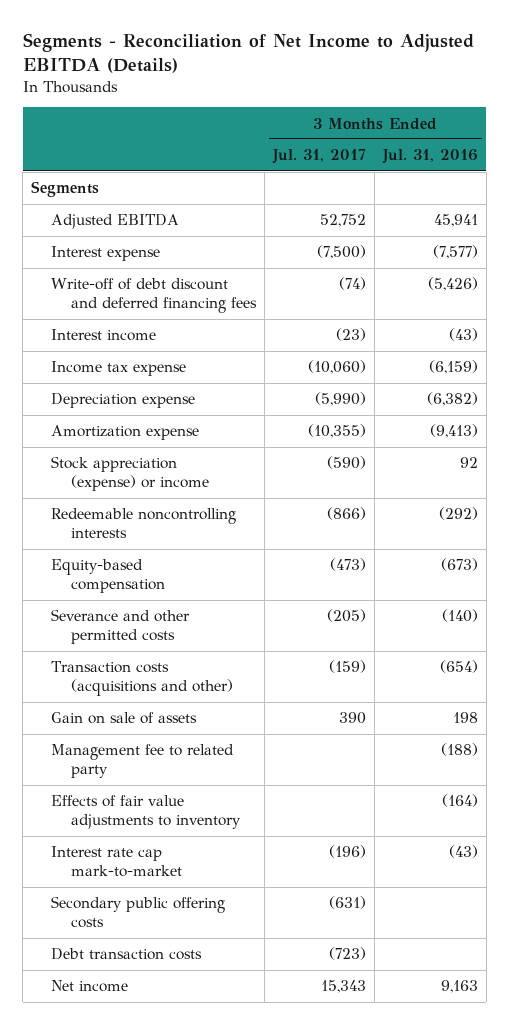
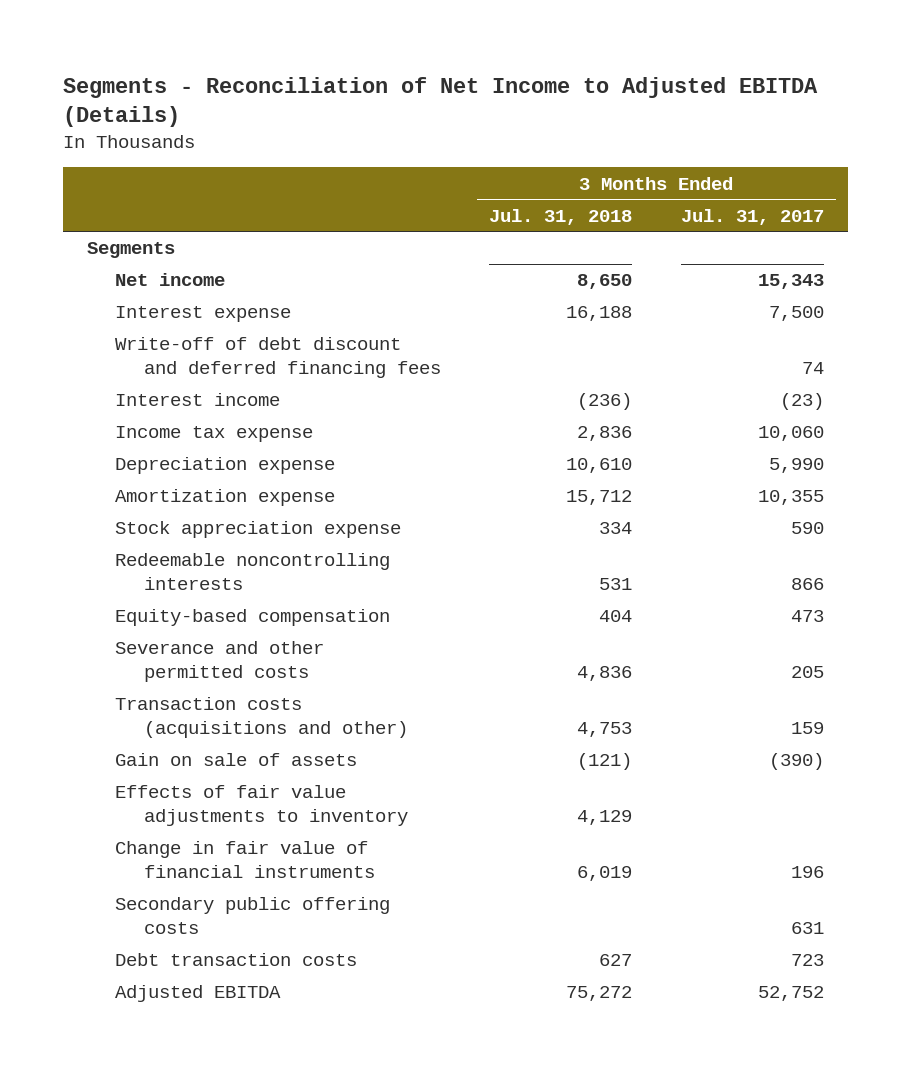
[381,149,478,165] Jul. 31, 2016 -> none
none -> [489,208,633,225] Jul. 31, 2018
[50,980,128,993] Net income -> [115,273,226,287] Net income
[316,245,366,260] (7,500) -> [768,306,824,322] 7,500
[338,277,366,291] (74) -> [801,362,824,375] 74
[50,744,234,779] Management fee to related party -> none
[307,360,366,375] (10,060) -> [757,426,824,442] 10,060
[314,392,366,407] (5,990) -> [768,458,824,474] 5,990
[307,424,366,439] (10,355) -> [757,490,824,506] 10,355
[50,456,209,492] Stock appreciation (expense) or income -> [115,521,402,539] Stock appreciation expense
[326,456,366,470] (590) -> [790,522,824,535] 590
[326,507,366,521] (866) -> [790,578,824,591] 866
[329,558,366,572] (473) -> [790,610,824,623] 473
[326,609,366,623] (205) -> [790,666,824,679] 205
[328,660,366,674] (159) -> [790,722,824,735] 159
[338,712,366,725] 390 -> [768,753,824,771] (390)
[50,846,182,878] Interest rate cap mark-to-market -> none
none -> [115,841,375,879] Change in fair value of financial instruments
[328,896,366,910] (631) -> [790,922,824,935] 631
[328,947,366,961] (723) -> [790,954,824,967] 723
[50,214,179,230] Adjusted EBITDA -> [115,985,282,1003] Adjusted EBITDA

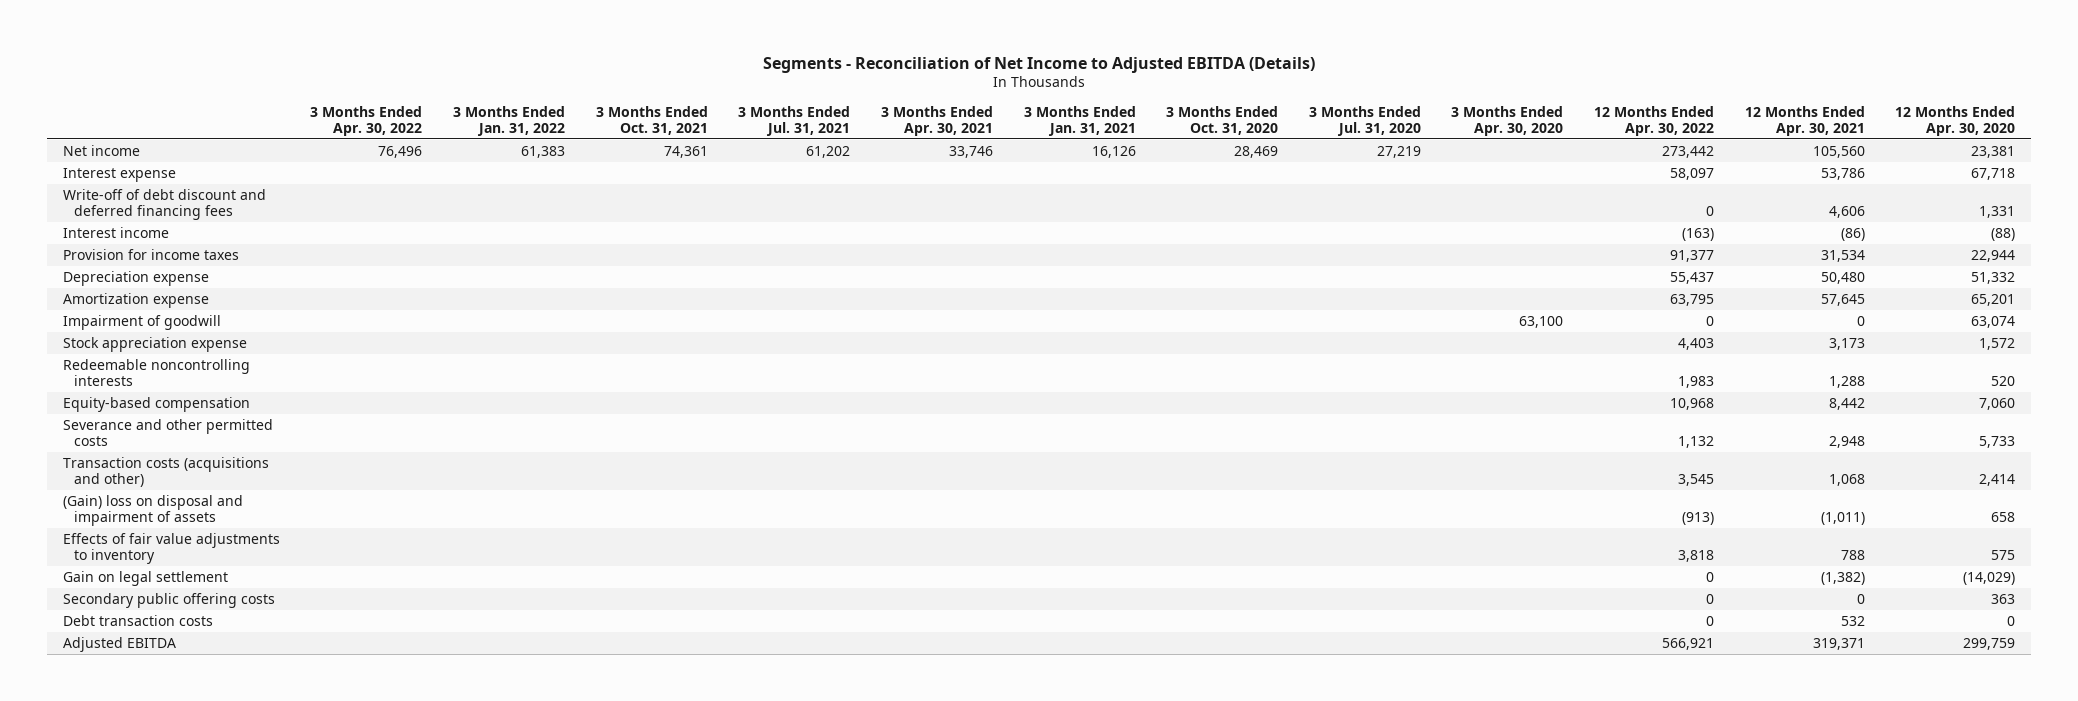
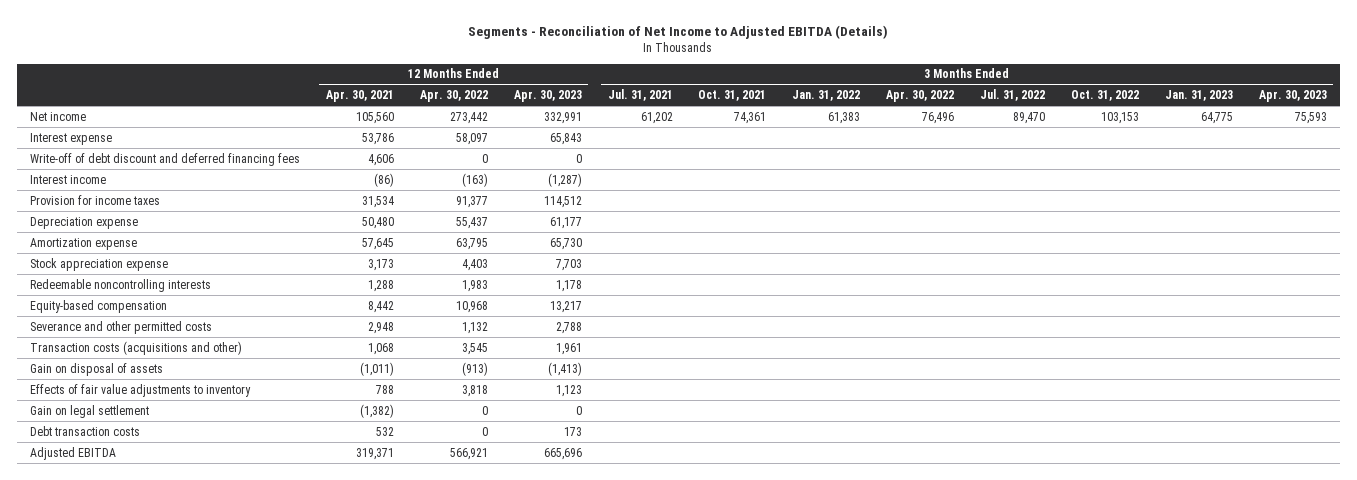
[880,105,993,136] 3 Months Ended Apr. 30, 2021 -> none
[1023,105,1136,136] 3 Months Ended Jan. 31, 2021 -> none
[1166,105,1279,135] 3 Months Ended Oct. 31, 2020 -> none
[1308,105,1421,136] 3 Months Ended Jul. 31, 2020 -> none
[1451,105,1564,136] 3 Months Ended Apr. 30, 2020 -> none
[1895,105,2016,136] 12 Months Ended Apr. 30, 2020 -> none
none -> [513,90,582,103] Apr. 30, 2023
none -> [980,89,1046,102] Jul. 31, 2022
none -> [1070,90,1139,102] Oct. 31, 2022
none -> [1164,90,1233,102] Jan. 31, 2023
none -> [1258,90,1327,103] Apr. 30, 2023
[62,314,221,330] Impairment of goodwill -> none
[62,494,243,526] (Gain) loss on disposal and impairment of assets -> [30,362,164,376] Gain on disposal of assets
[62,592,275,608] Secondary public offering costs -> none

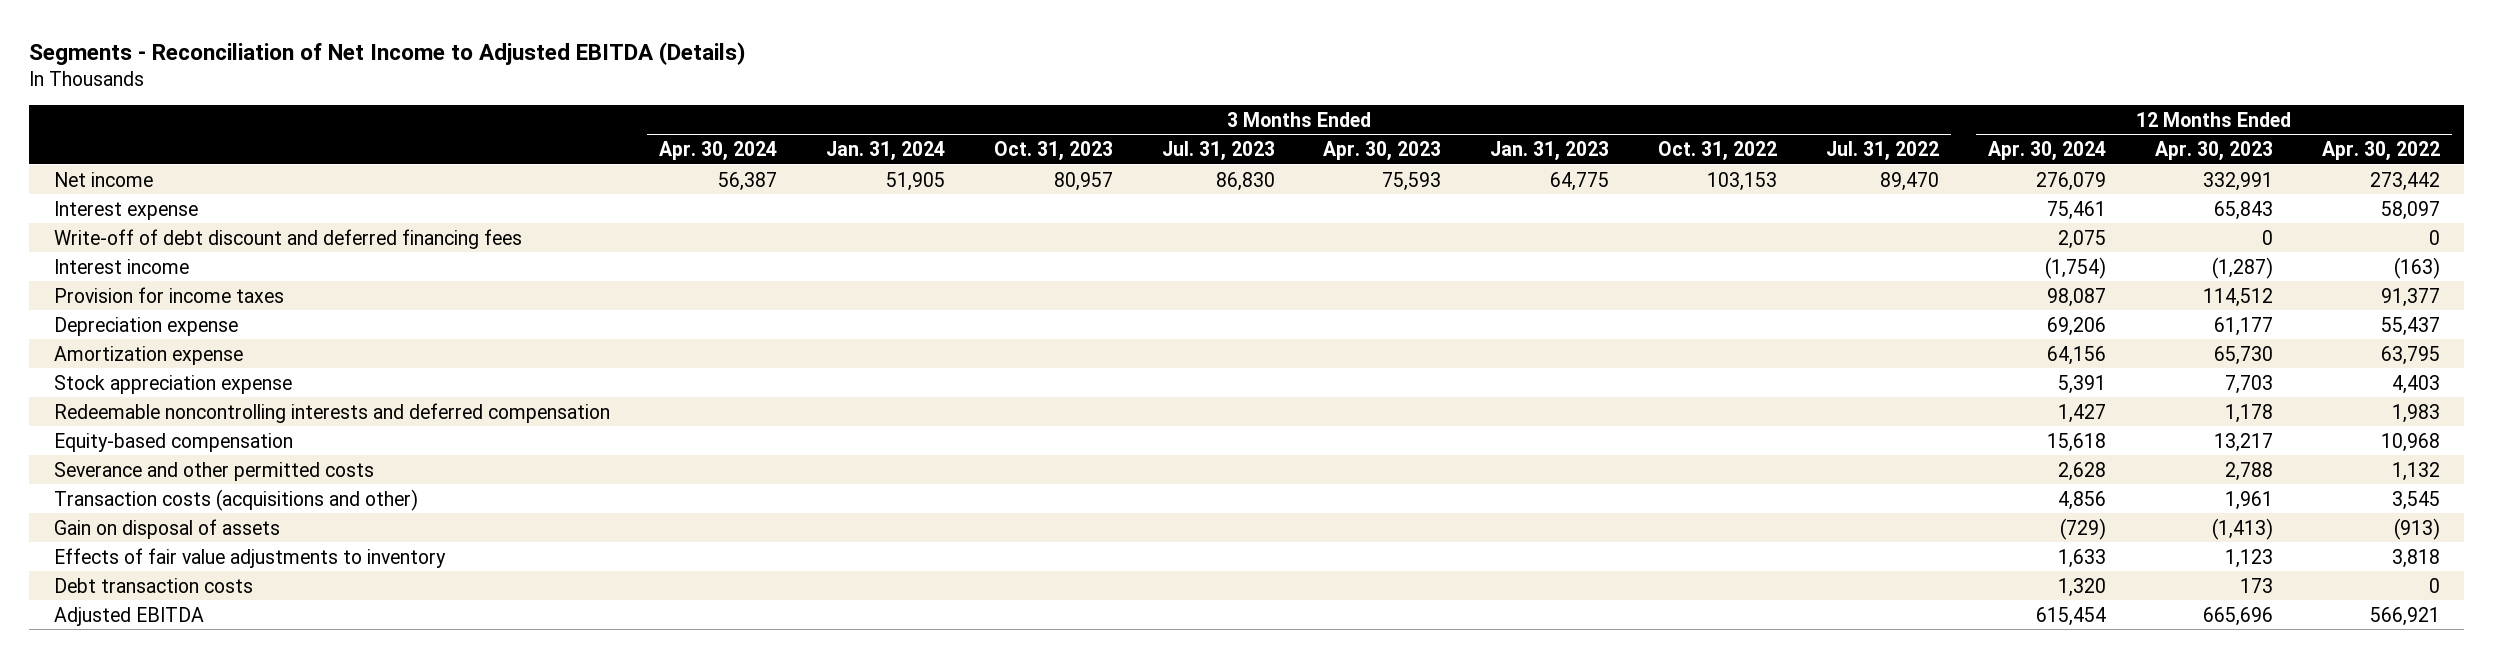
[325,90,394,103] Apr. 30, 2021 -> none
[607,89,673,102] Jul. 31, 2021 -> none
[698,90,767,102] Oct. 31, 2021 -> none
[792,90,861,102] Jan. 31, 2022 -> none
[886,90,955,103] Apr. 30, 2022 -> none
none -> [658,141,777,162] Apr. 30, 2024
none -> [825,141,945,162] Jan. 31, 2024
none -> [993,141,1113,162] Oct. 31, 2023
none -> [1161,141,1275,162] Jul. 31, 2023
none -> [1988,141,2107,162] Apr. 30, 2024
[30,278,212,292] Redeemable noncontrolling interests -> [53,402,610,423] Redeemable noncontrolling interests and deferred compensation
[30,404,150,418] Gain on legal settlement -> none

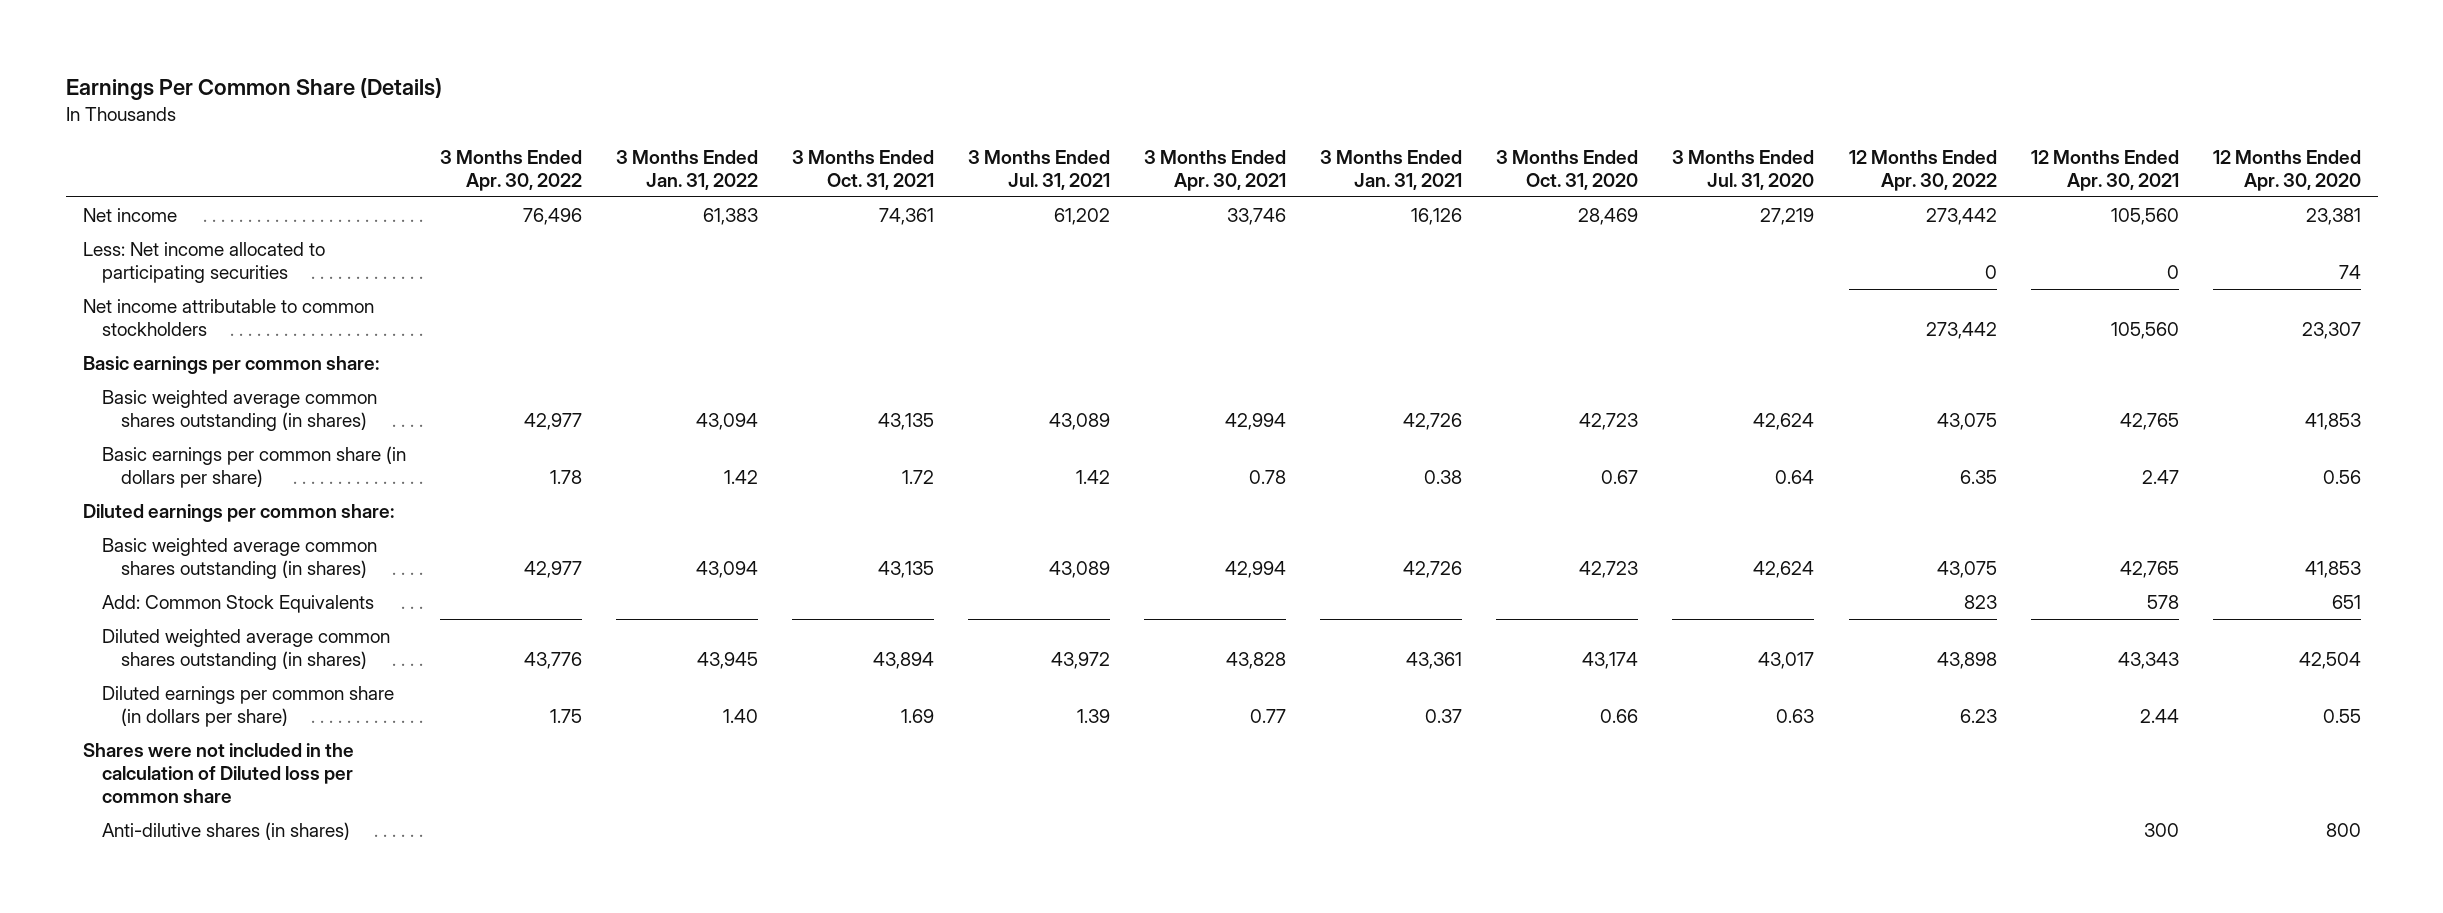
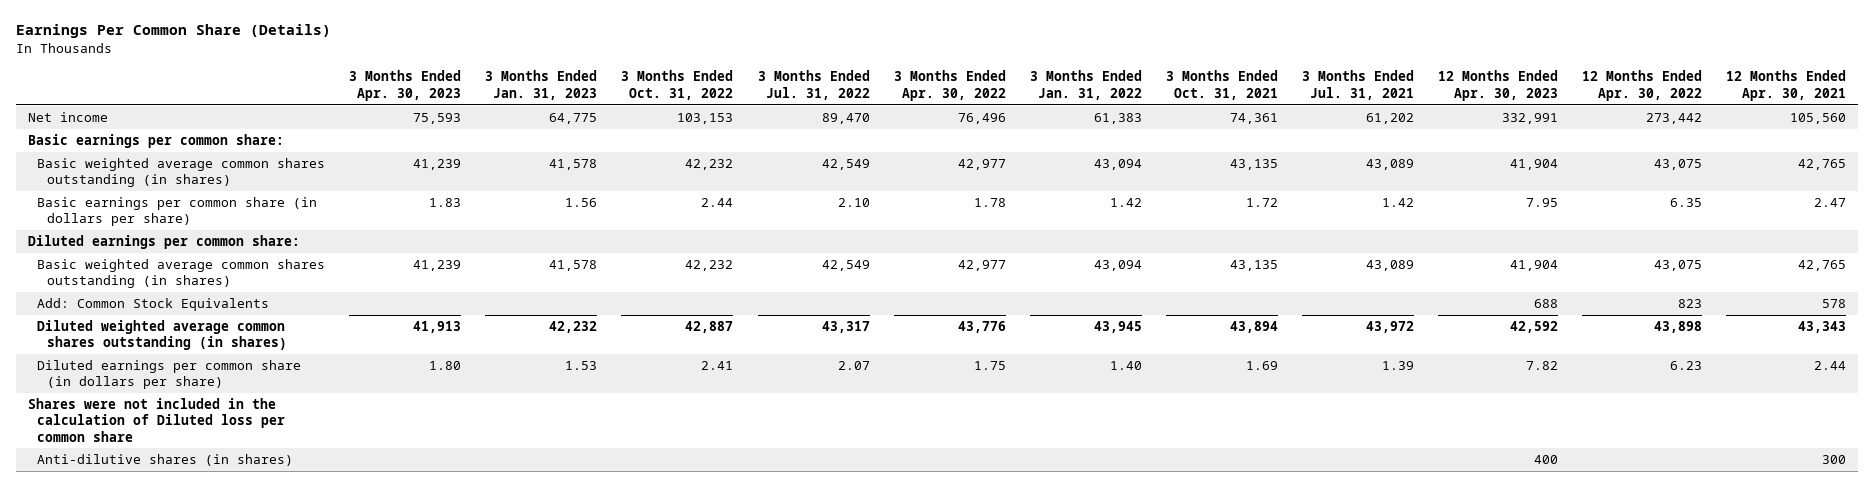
[1144,149,1287,191] 3 Months Ended Apr. 30, 2021 -> none
[1320,149,1463,190] 3 Months Ended Jan. 31, 2021 -> none
[1496,149,1639,190] 3 Months Ended Oct. 31, 2020 -> none
[1672,149,1815,190] 3 Months Ended Jul. 31, 2020 -> none
[2212,149,2361,191] 12 Months Ended Apr. 30, 2020 -> none
none -> [349,70,462,101] 3 Months Ended Apr. 30, 2023
none -> [485,70,598,100] 3 Months Ended Jan. 31, 2023
none -> [621,70,734,100] 3 Months Ended Oct. 31, 2022
none -> [757,70,870,100] 3 Months Ended Jul. 31, 2022
none -> [1438,70,1559,101] 12 Months Ended Apr. 30, 2023
[82,241,325,284] Less: Net income allocated to participating securities -> none
[82,298,374,337] Net income attributable to common stockholders -> none

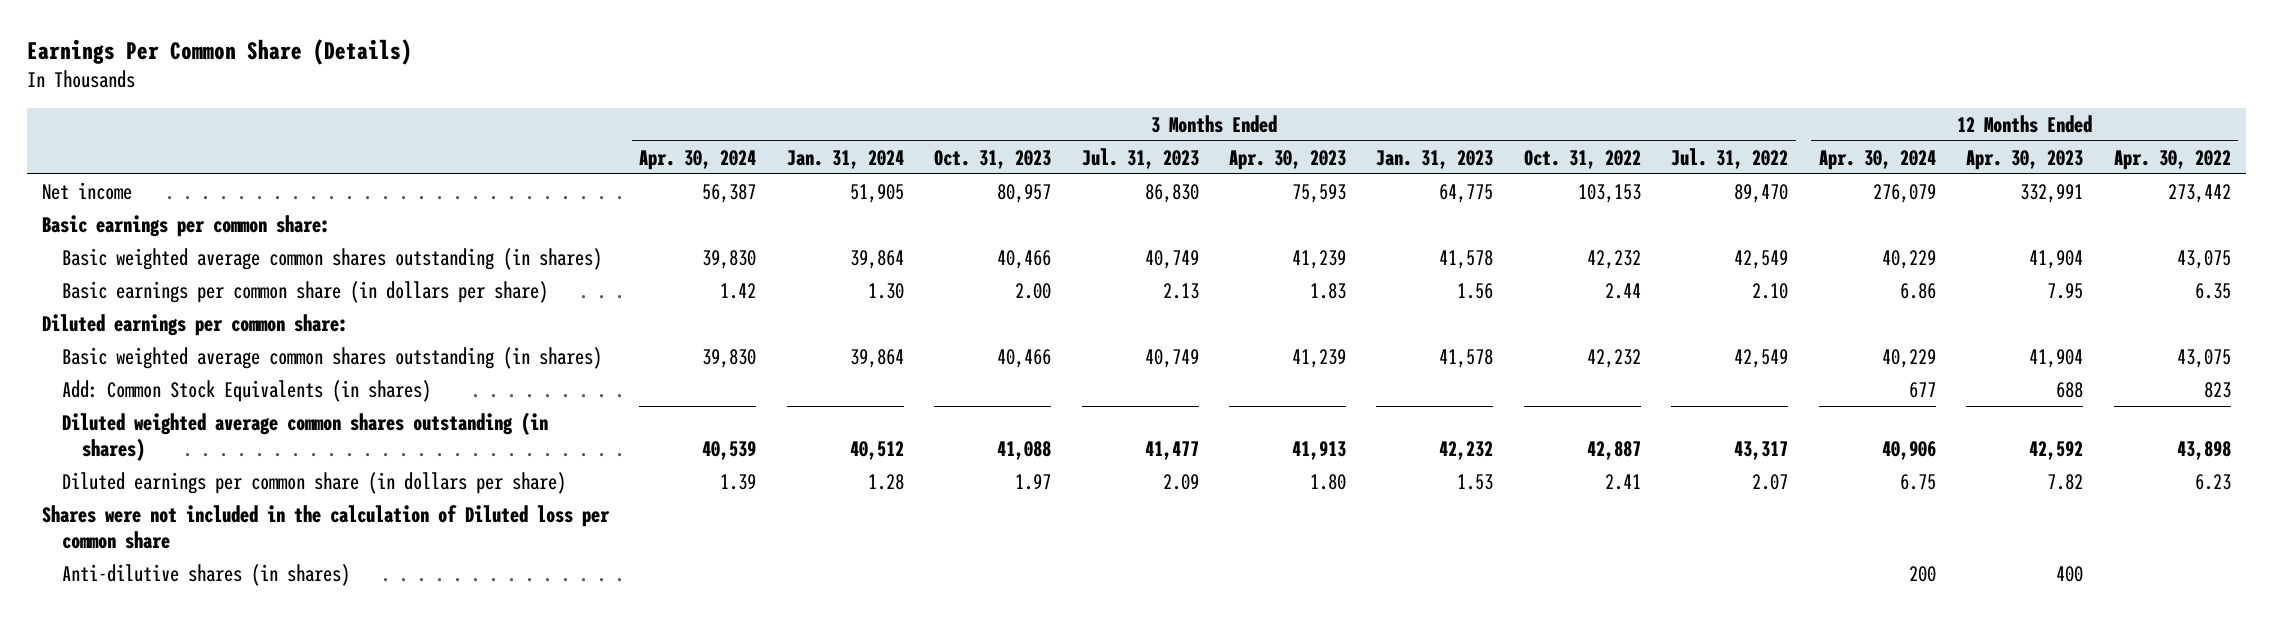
[893,70,1006,101] 3 Months Ended Apr. 30, 2022 -> none
[1029,70,1142,100] 3 Months Ended Jan. 31, 2022 -> none
[1165,70,1278,100] 3 Months Ended Oct. 31, 2021 -> none
[1301,70,1414,100] 3 Months Ended Jul. 31, 2021 -> none
[1726,70,1847,101] 12 Months Ended Apr. 30, 2021 -> none
none -> [639,149,757,170] Apr. 30, 2024
none -> [786,149,904,169] Jan. 31, 2024
none -> [934,149,1052,169] Oct. 31, 2023
none -> [1081,147,1199,169] Jul. 31, 2023
none -> [1818,149,1936,170] Apr. 30, 2024
[37,297,270,311] Add: Common Stock Equivalents -> [62,379,432,402] Add: Common Stock Equivalents (in shares)

